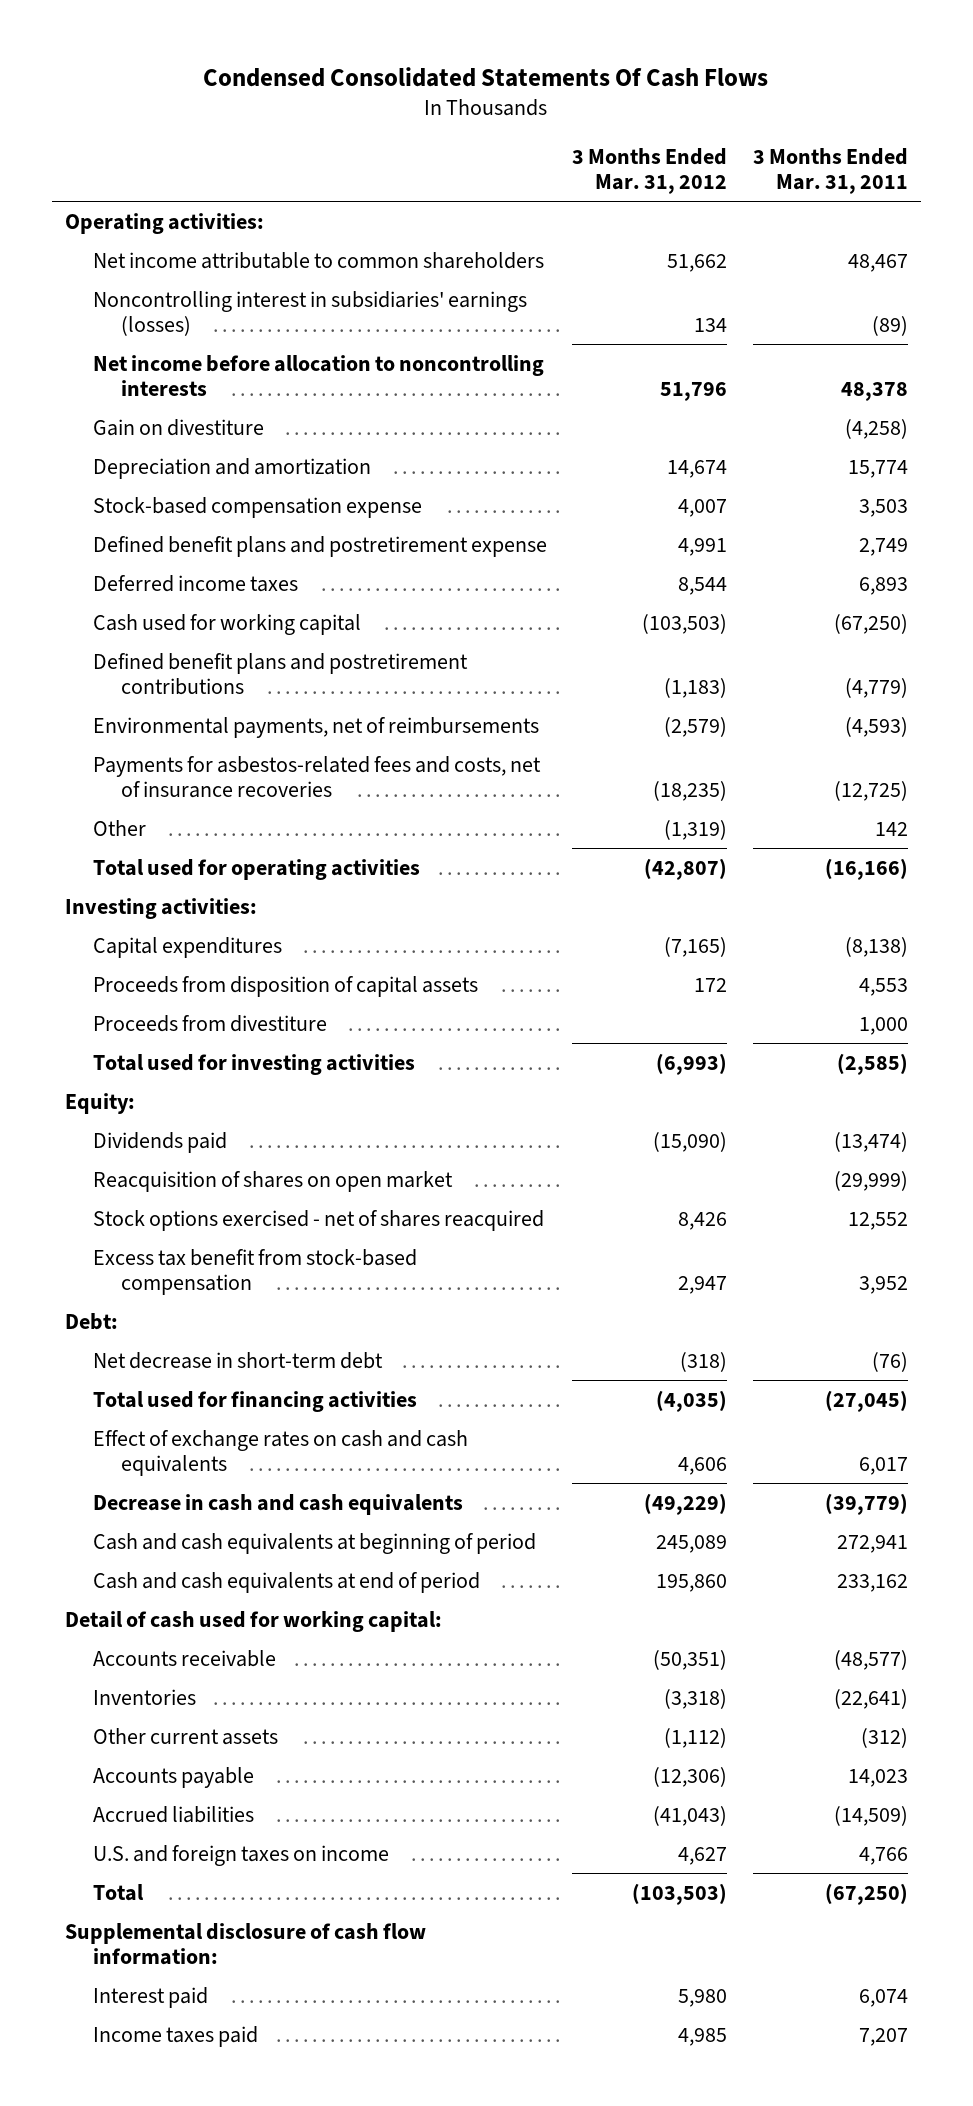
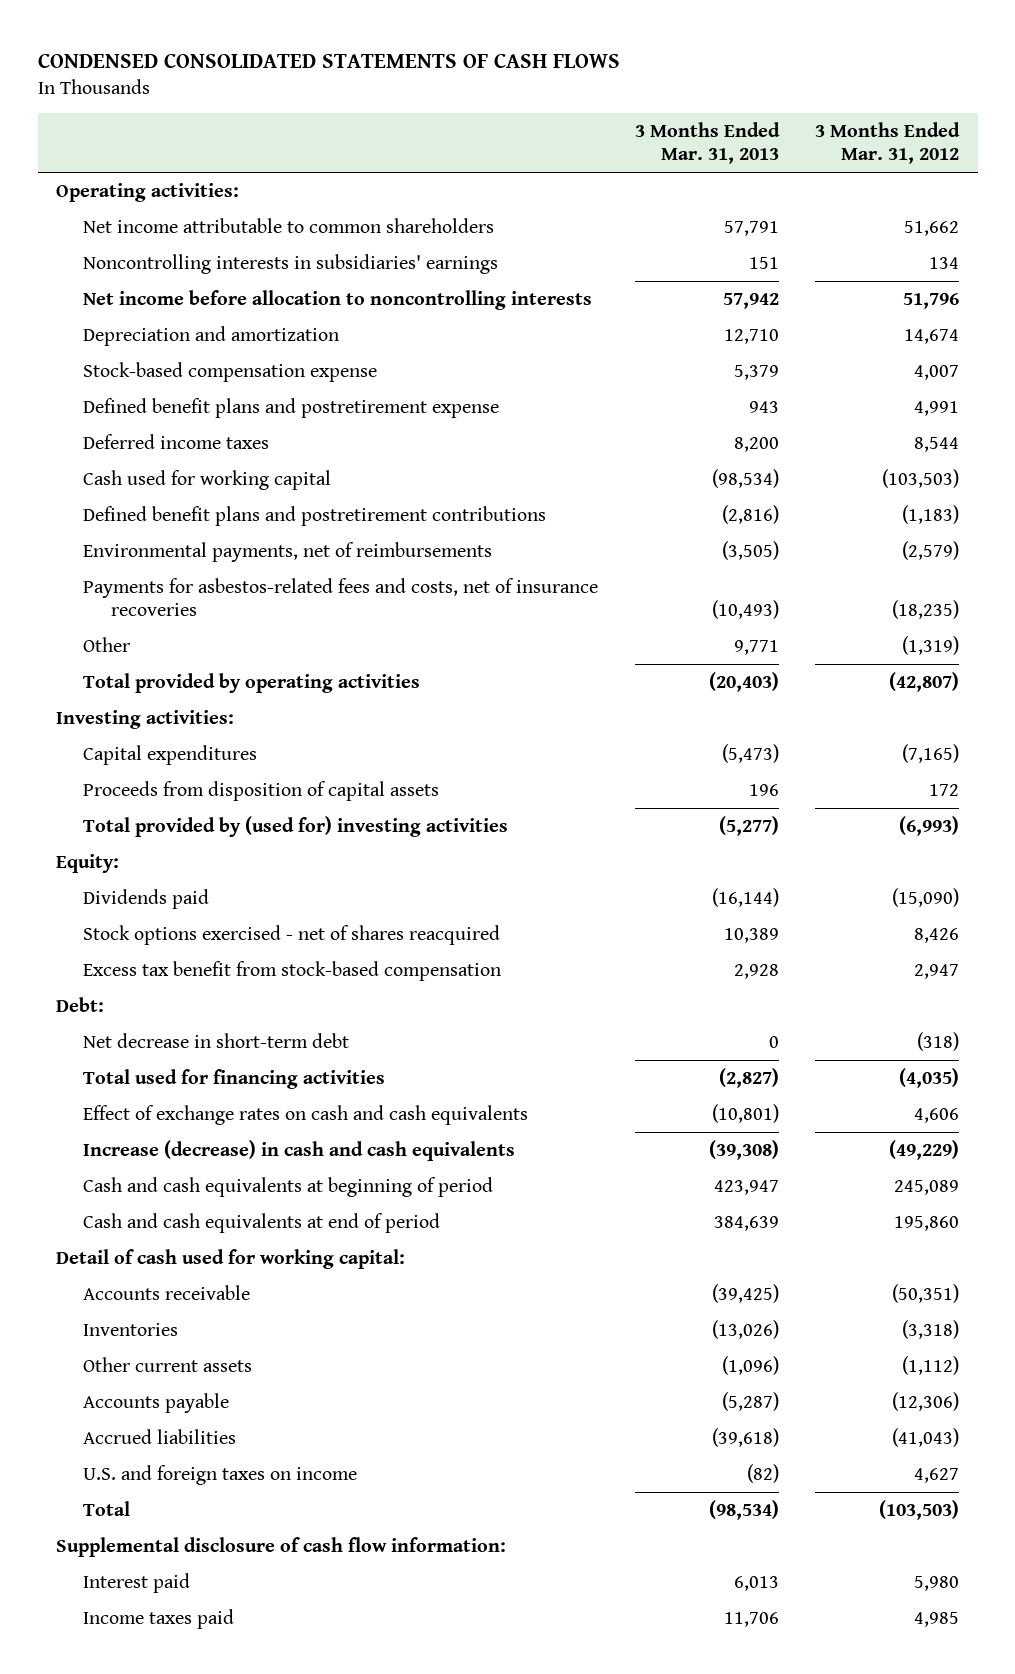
[203,66,769,87] Condensed Consolidated Statements Of Cash Flows -> [37,52,620,68] CONDENSED CONSOLIDATED STATEMENTS OF CASH FLOWS
[752,147,908,195] 3 Months Ended Mar. 31, 2011 -> none
none -> [634,122,780,165] 3 Months Ended Mar. 31, 2013
[92,290,527,336] Noncontrolling interest in subsidiaries' earnings (losses) -> [83,253,499,274] Noncontrolling interests in subsidiaries' earnings
[92,418,264,436] Gain on divestiture -> none
[92,858,420,880] Total used for operating activities -> [83,672,421,693] Total provided by operating activities
[92,1014,327,1032] Proceeds from divestiture -> none
[92,1053,415,1075] Total used for investing activities -> [83,815,509,837] Total provided by (used for) investing activities
[92,1170,453,1192] Reacquisition of shares on open market -> none
[92,1493,463,1515] Decrease in cash and cash equivalents -> [83,1139,516,1161] Increase (decrease) in cash and cash equivalents

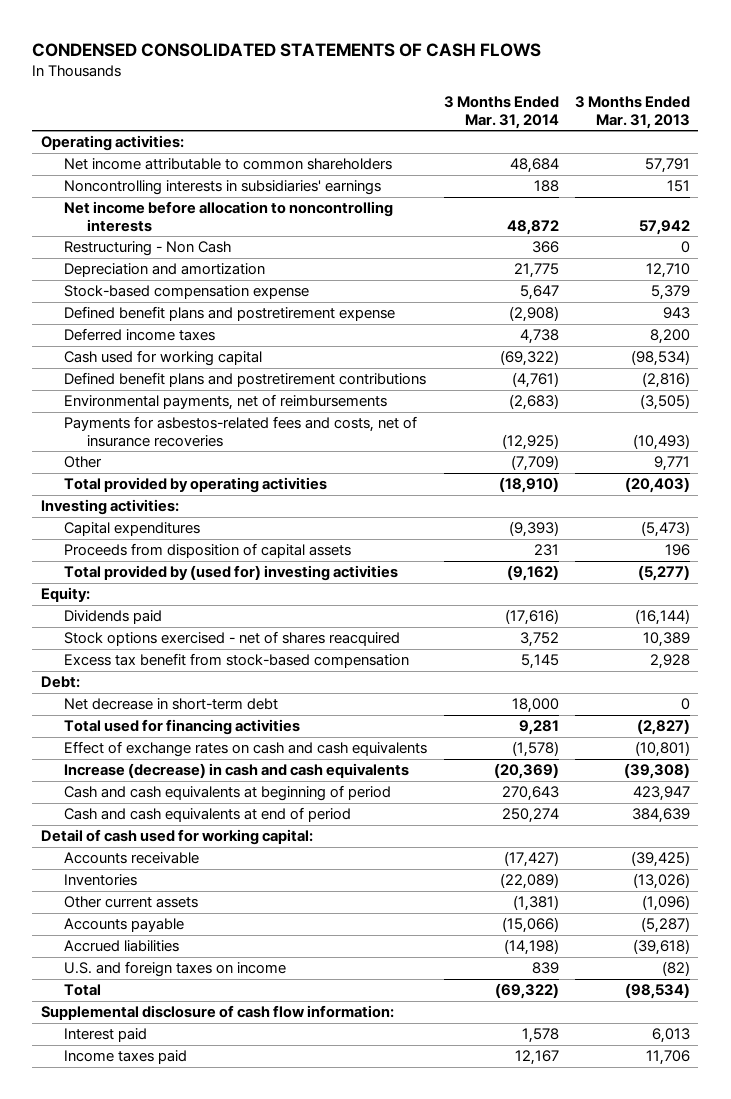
[815,122,961,165] 3 Months Ended Mar. 31, 2012 -> none
none -> [443,96,559,129] 3 Months Ended Mar. 31, 2014
none -> [63,241,231,257] Restructuring - Non Cash

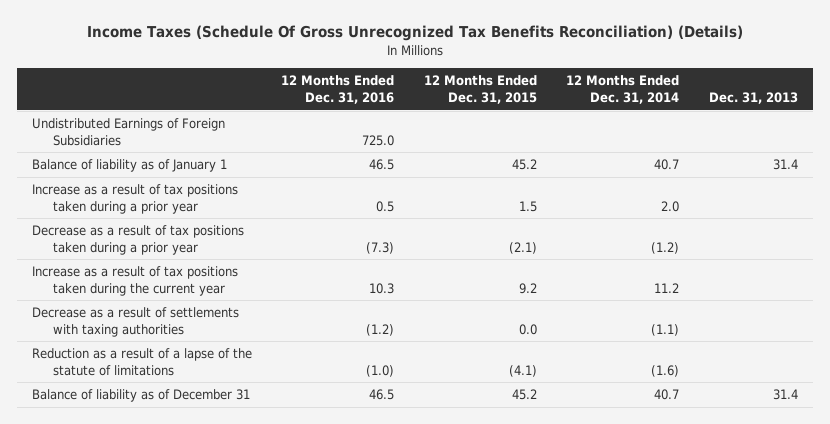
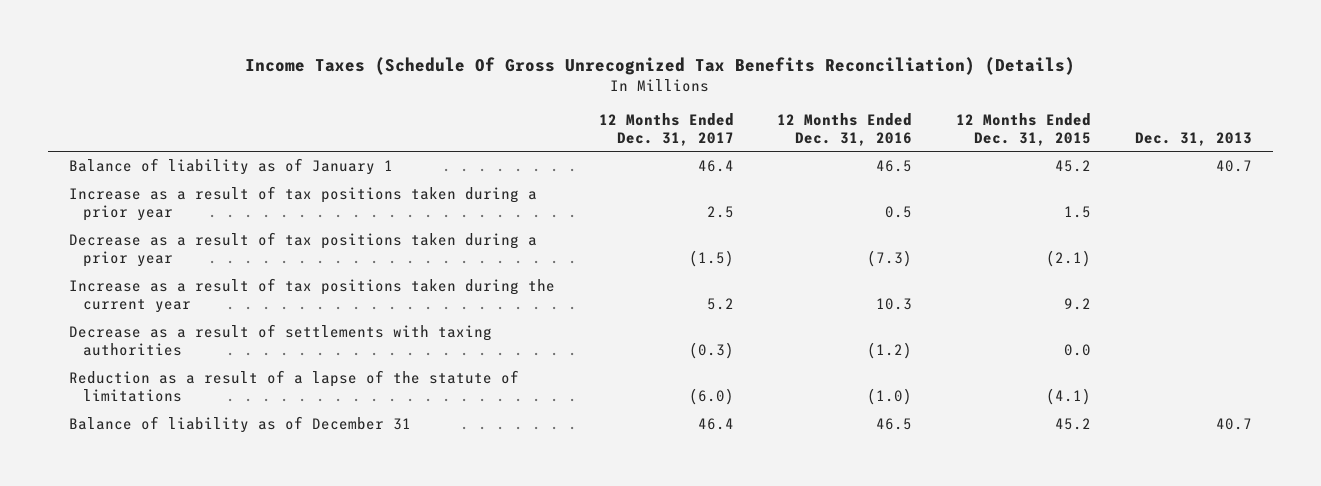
[566,75,680,105] 12 Months Ended Dec. 31, 2014 -> none
none -> [598,112,734,146] 12 Months Ended Dec. 31, 2017
[31,118,225,146] Undistributed Earnings of Foreign Subsidiaries -> none
[772,159,798,171] 31.4 -> [1215,160,1252,173] 40.7
[772,389,798,401] 31.4 -> [1215,418,1252,431] 40.7

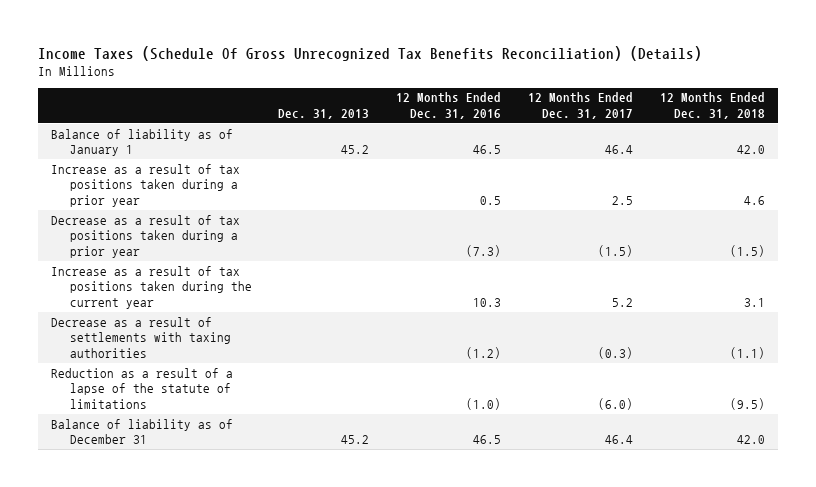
[955,112,1091,146] 12 Months Ended Dec. 31, 2015 -> none
none -> [659,92,765,120] 12 Months Ended Dec. 31, 2018
[1215,160,1252,173] 40.7 -> [341,145,370,155] 45.2
[1215,418,1252,431] 40.7 -> [341,435,370,445] 45.2

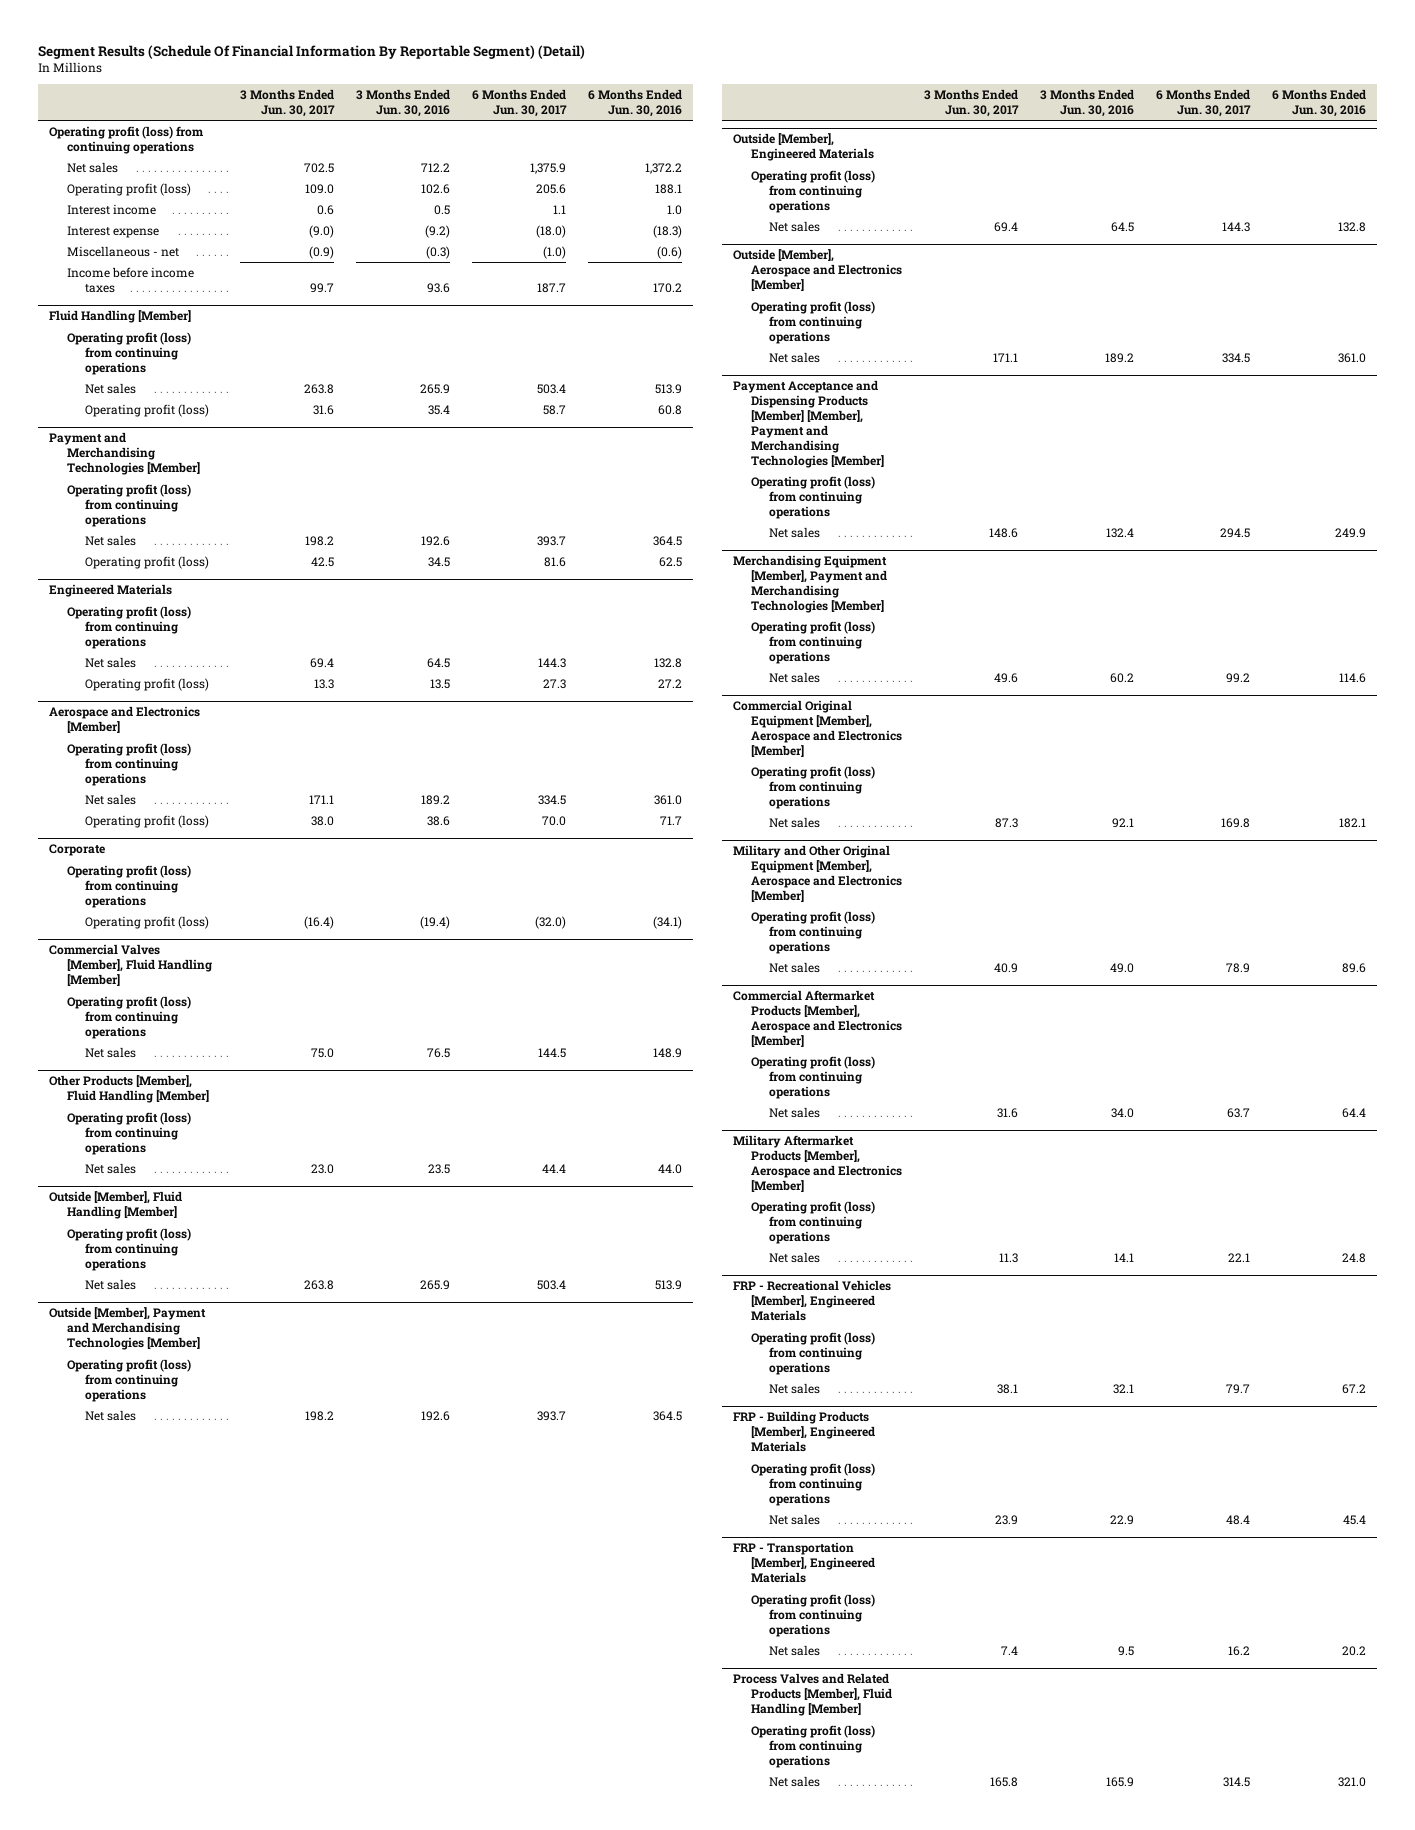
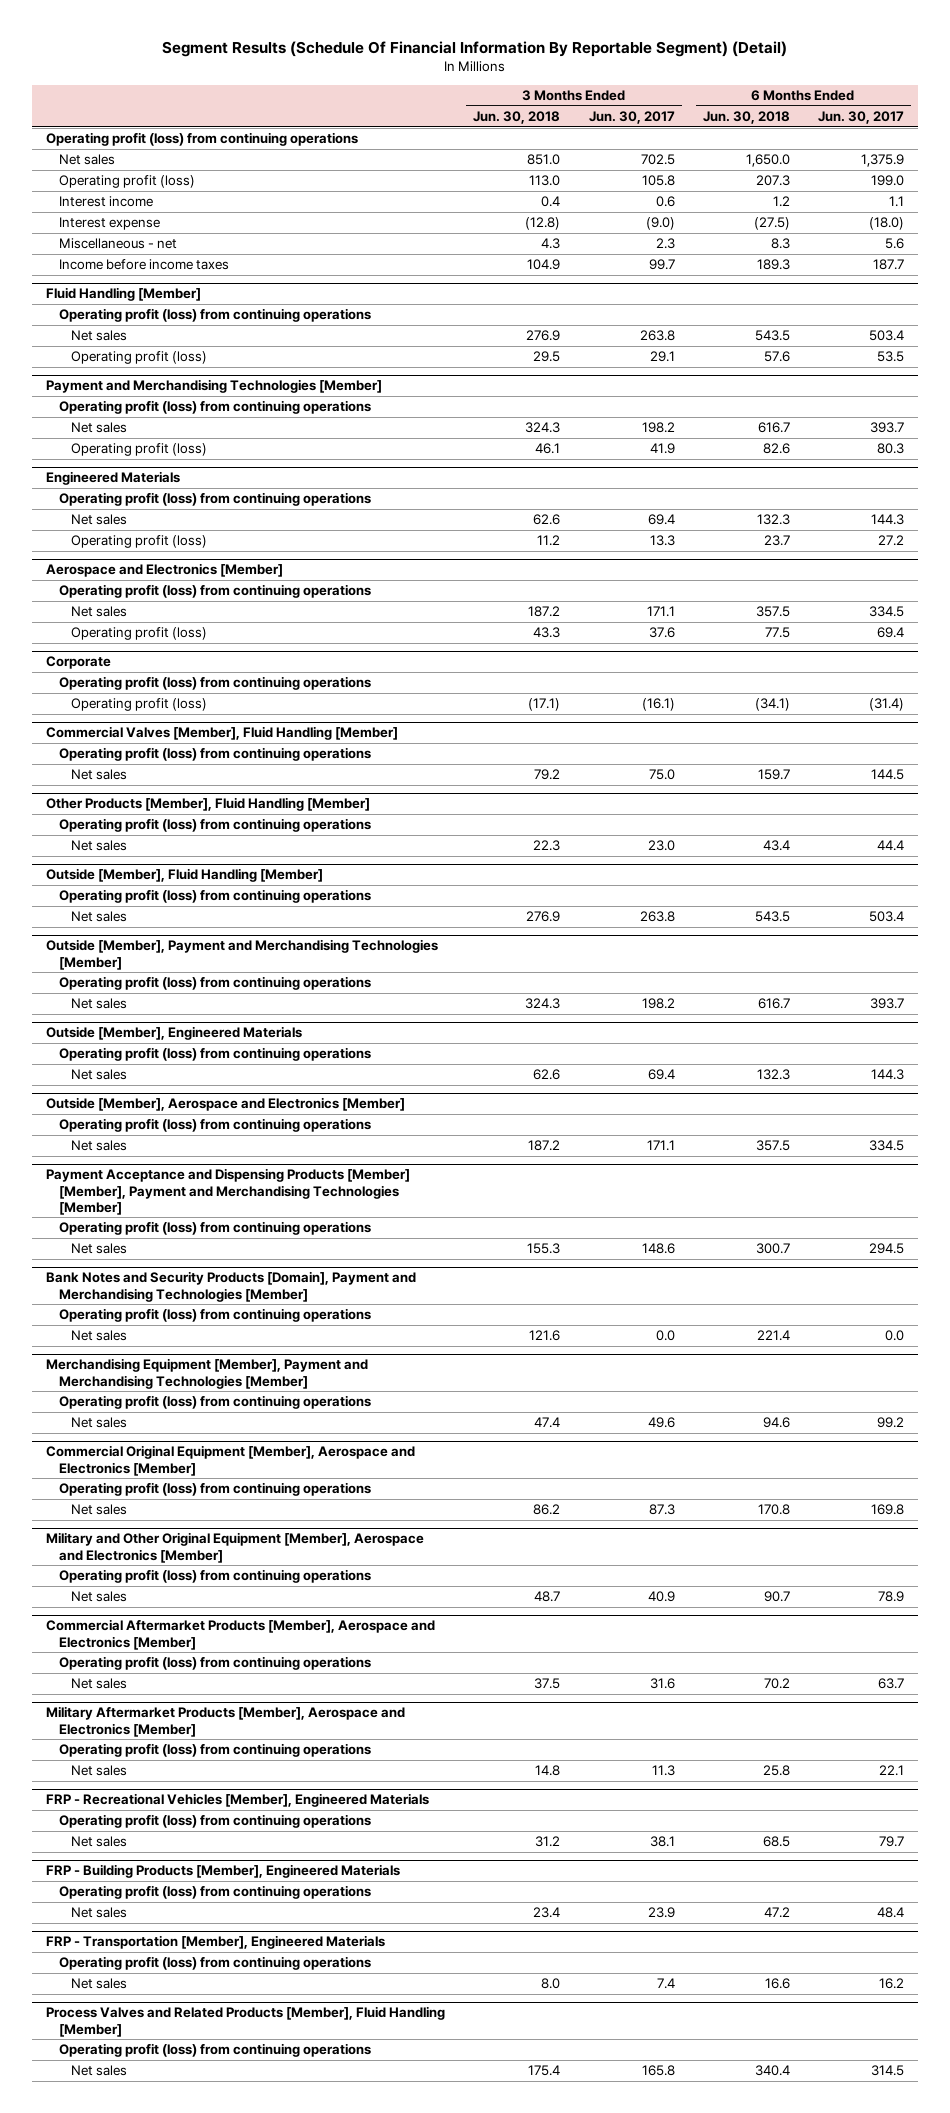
[355,89,450,118] 3 Months Ended Jun. 30, 2016 -> none
[587,89,682,118] 6 Months Ended Jun. 30, 2016 -> none
none -> [473,111,561,125] Jun. 30, 2018
none -> [702,111,790,125] Jun. 30, 2018
[305,183,335,194] 109.0 -> [641,175,675,187] 105.8
[535,183,566,194] 205.6 -> [870,175,904,187] 199.0
[309,245,335,259] (0.9) -> [655,238,675,250] 2.3
[542,245,566,259] (1.0) -> [884,238,904,250] 5.6
[313,404,335,415] 31.6 -> [649,351,675,363] 29.1
[542,404,566,415] 58.7 -> [876,351,904,363] 53.5
[311,556,335,567] 42.5 -> [649,443,675,455] 41.9
[543,556,566,567] 81.6 -> [876,443,904,455] 80.3
[542,678,566,689] 27.3 -> [877,535,904,547] 27.2
[311,815,335,826] 38.0 -> [648,627,675,639] 37.6
[541,815,566,826] 70.0 -> [876,627,904,639] 69.4
[304,915,335,929] (16.4) -> [641,698,675,712] (16.1)
[534,915,566,929] (32.0) -> [868,698,904,712] (31.4)
none -> [46,1271,417,1302] Bank Notes and Security Products [Domain], Payment and Merchandising Technologies [Member]
none -> [58,1308,371,1323] Operating profit (loss) from continuing operations
none -> [71,1330,128,1342] Net sales

